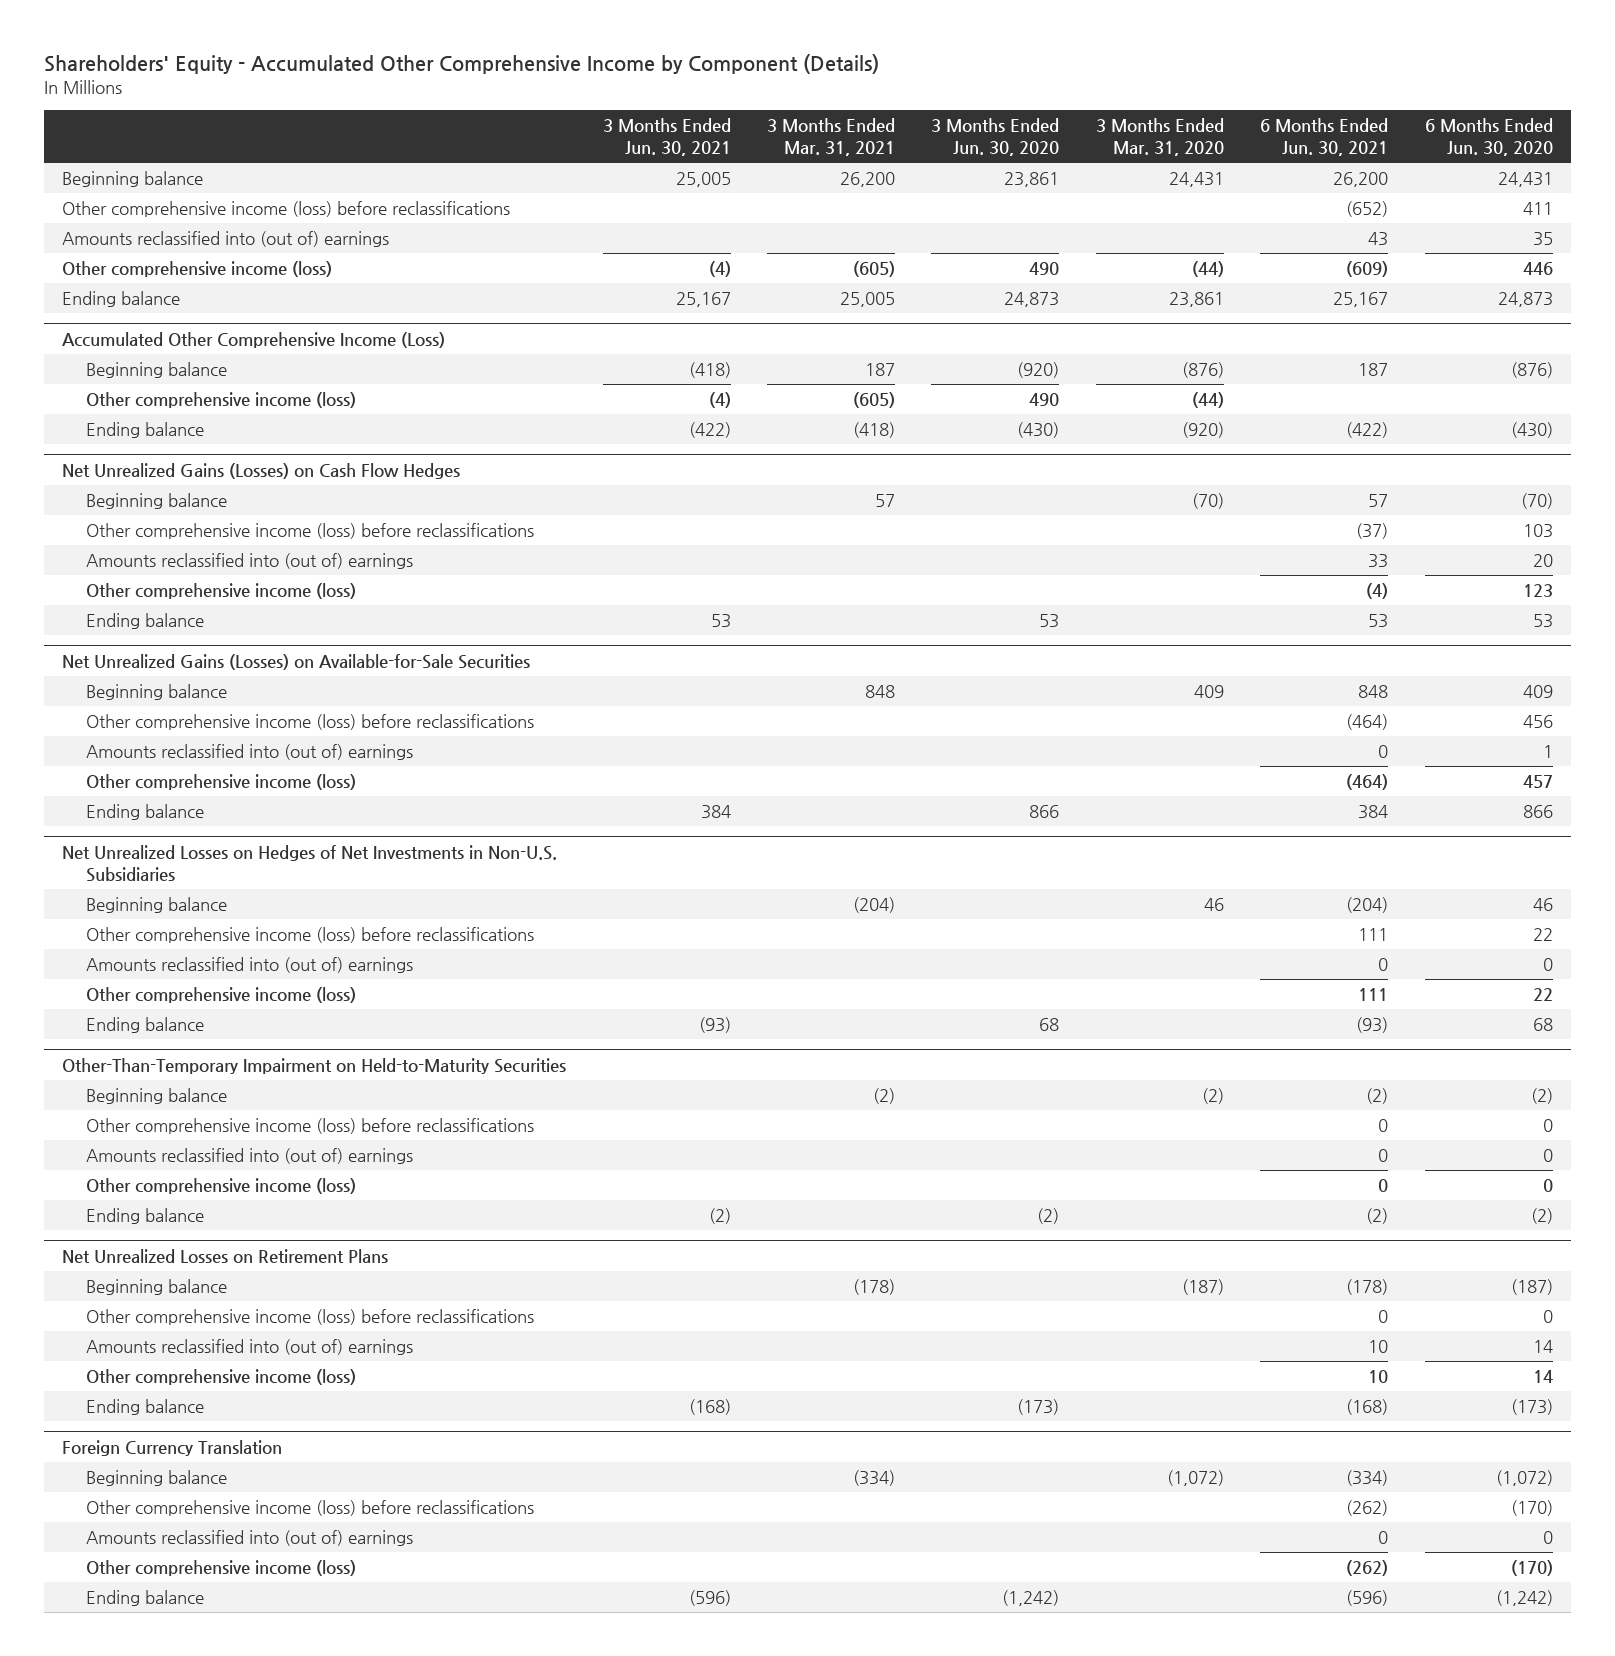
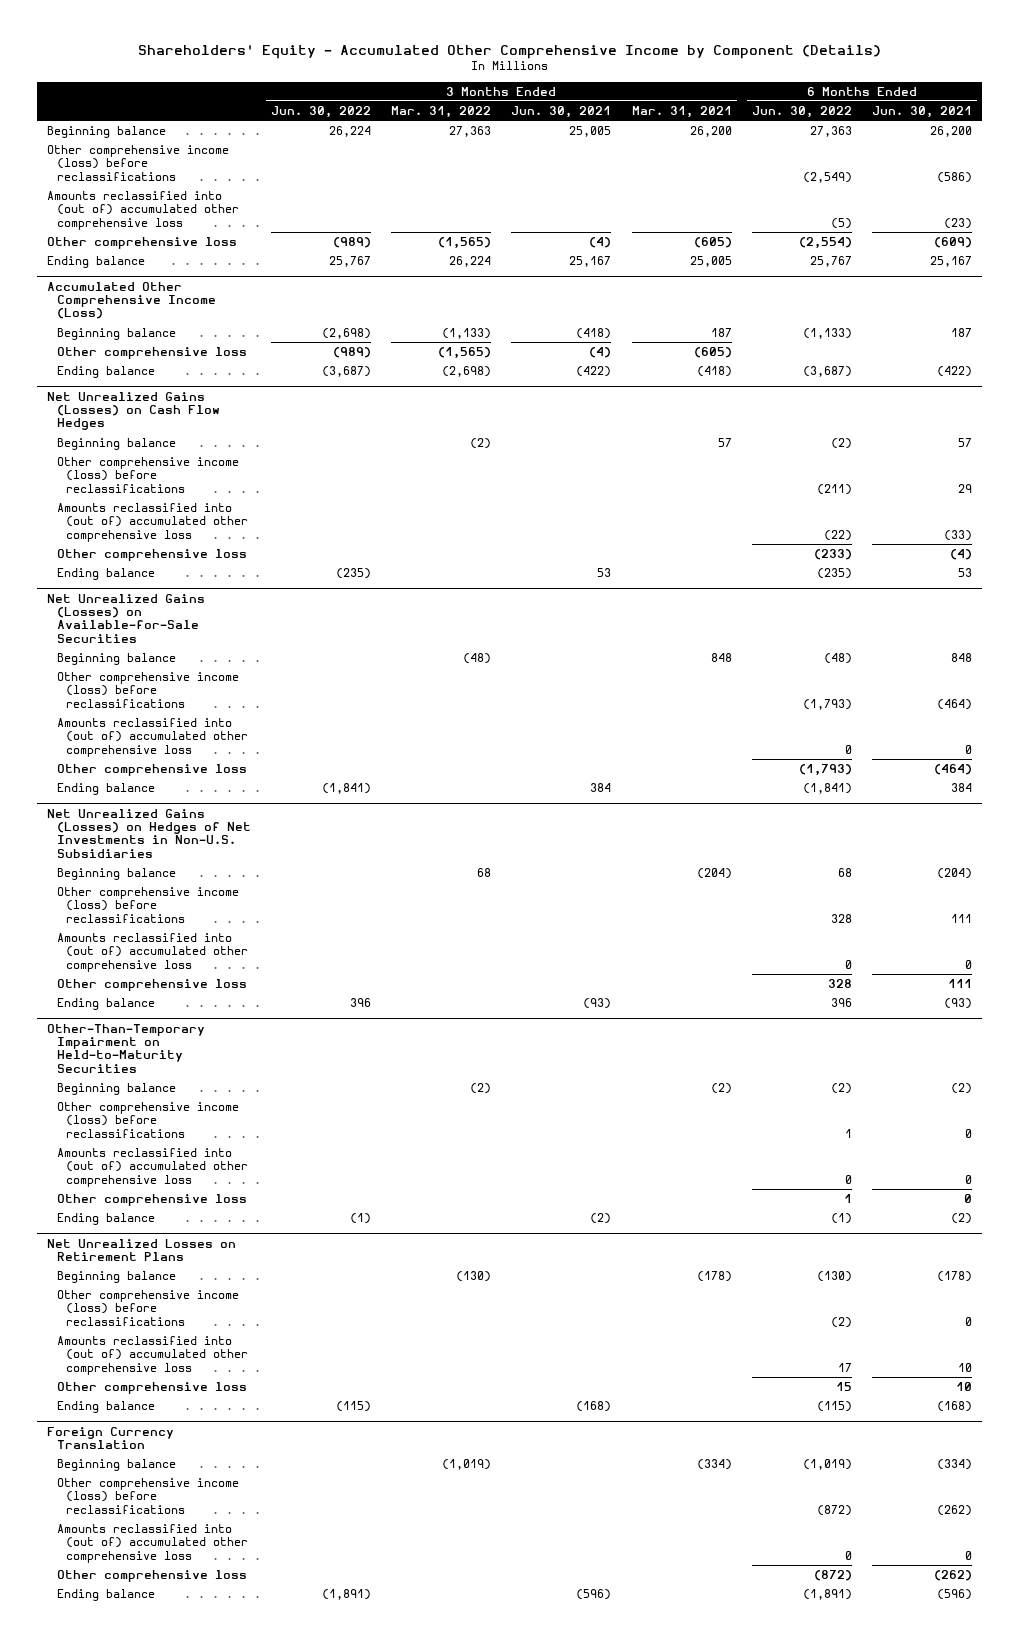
[931,117,1060,156] 3 Months Ended Jun. 30, 2020 -> none
[1095,117,1224,156] 3 Months Ended Mar. 31, 2020 -> none
[1424,117,1553,156] 6 Months Ended Jun. 30, 2020 -> none
none -> [270,105,371,118] Jun. 30, 2022
none -> [391,105,492,118] Mar. 31, 2022
none -> [751,105,852,118] Jun. 30, 2022
[1346,201,1389,218] (652) -> [937,171,973,183] (586)
[62,231,390,248] Amounts reclassified into (out of) earnings -> [47,190,239,230] Amounts reclassified into (out of) accumulated other comprehensive loss
[1368,232,1389,247] 43 -> [944,217,973,229] (23)
[62,261,333,278] Other comprehensive income (loss) -> [47,236,238,249] Other comprehensive loss
[85,392,356,409] Other comprehensive income (loss) -> [56,346,247,359] Other comprehensive loss
[1356,523,1389,540] (37) -> [958,483,973,493] 29
[85,553,413,570] Amounts reclassified into (out of) earnings -> [56,502,249,542] Amounts reclassified into (out of) accumulated other comprehensive loss
[1368,554,1389,569] 33 -> [944,529,973,541] (33)
[85,583,356,600] Other comprehensive income (loss) -> [56,548,247,561] Other comprehensive loss
[85,744,413,761] Amounts reclassified into (out of) earnings -> [56,717,249,757] Amounts reclassified into (out of) accumulated other comprehensive loss
[85,774,356,791] Other comprehensive income (loss) -> [56,763,247,776] Other comprehensive loss
[62,845,558,883] Net Unrealized Losses on Hedges of Net Investments in Non-U.S. Subsidiaries -> [47,808,251,858] Net Unrealized Gains (Losses) on Hedges of Net Investments in Non-U.S. Subsidiaries
[85,957,413,974] Amounts reclassified into (out of) earnings -> [56,932,249,972] Amounts reclassified into (out of) accumulated other comprehensive loss
[85,987,356,1004] Other comprehensive income (loss) -> [56,978,247,991] Other comprehensive loss
[85,1148,413,1165] Amounts reclassified into (out of) earnings -> [56,1147,249,1187] Amounts reclassified into (out of) accumulated other comprehensive loss
[85,1178,356,1195] Other comprehensive income (loss) -> [56,1193,247,1206] Other comprehensive loss
[85,1339,413,1356] Amounts reclassified into (out of) earnings -> [56,1335,249,1375] Amounts reclassified into (out of) accumulated other comprehensive loss
[85,1369,356,1386] Other comprehensive income (loss) -> [56,1381,247,1394] Other comprehensive loss
[85,1530,413,1547] Amounts reclassified into (out of) earnings -> [56,1523,249,1563] Amounts reclassified into (out of) accumulated other comprehensive loss
[85,1560,356,1577] Other comprehensive income (loss) -> [56,1569,247,1582] Other comprehensive loss

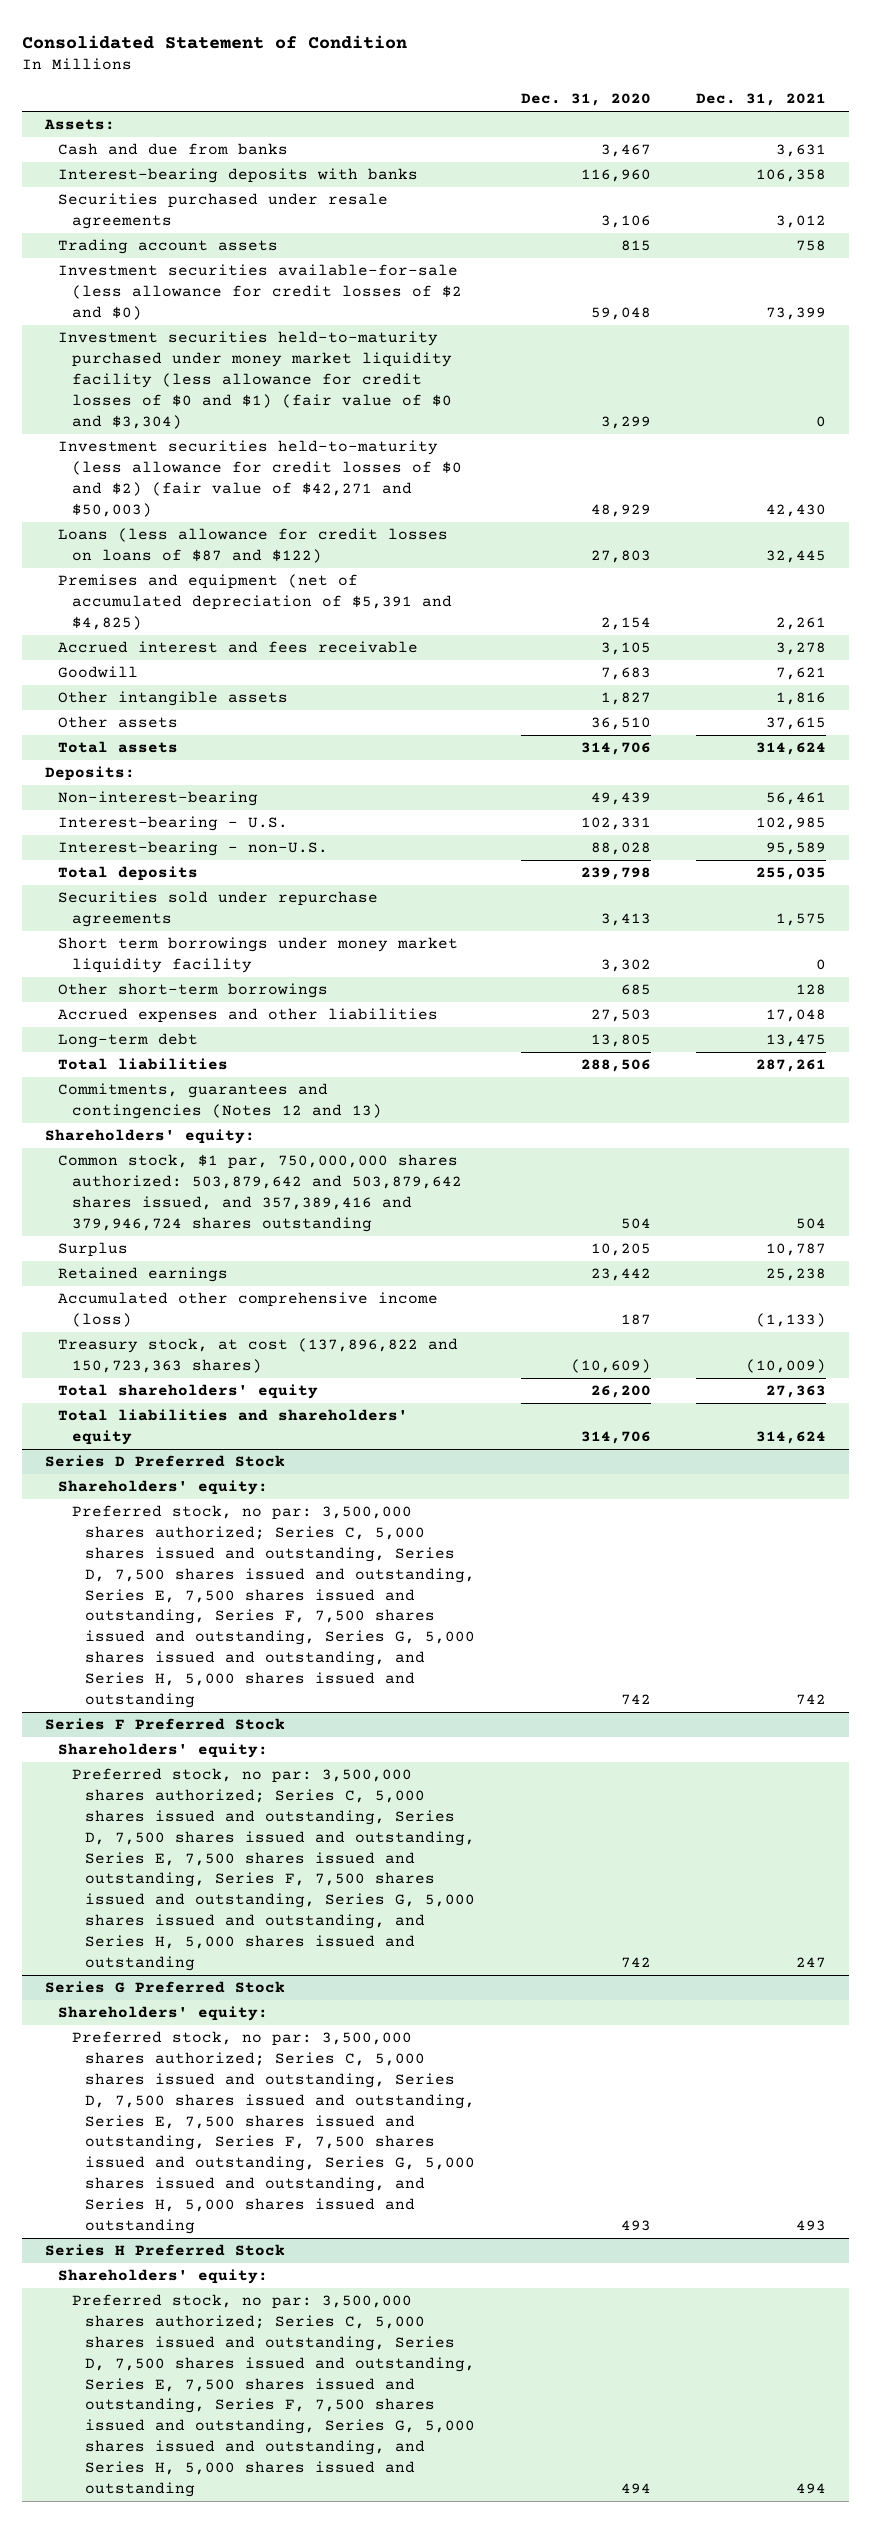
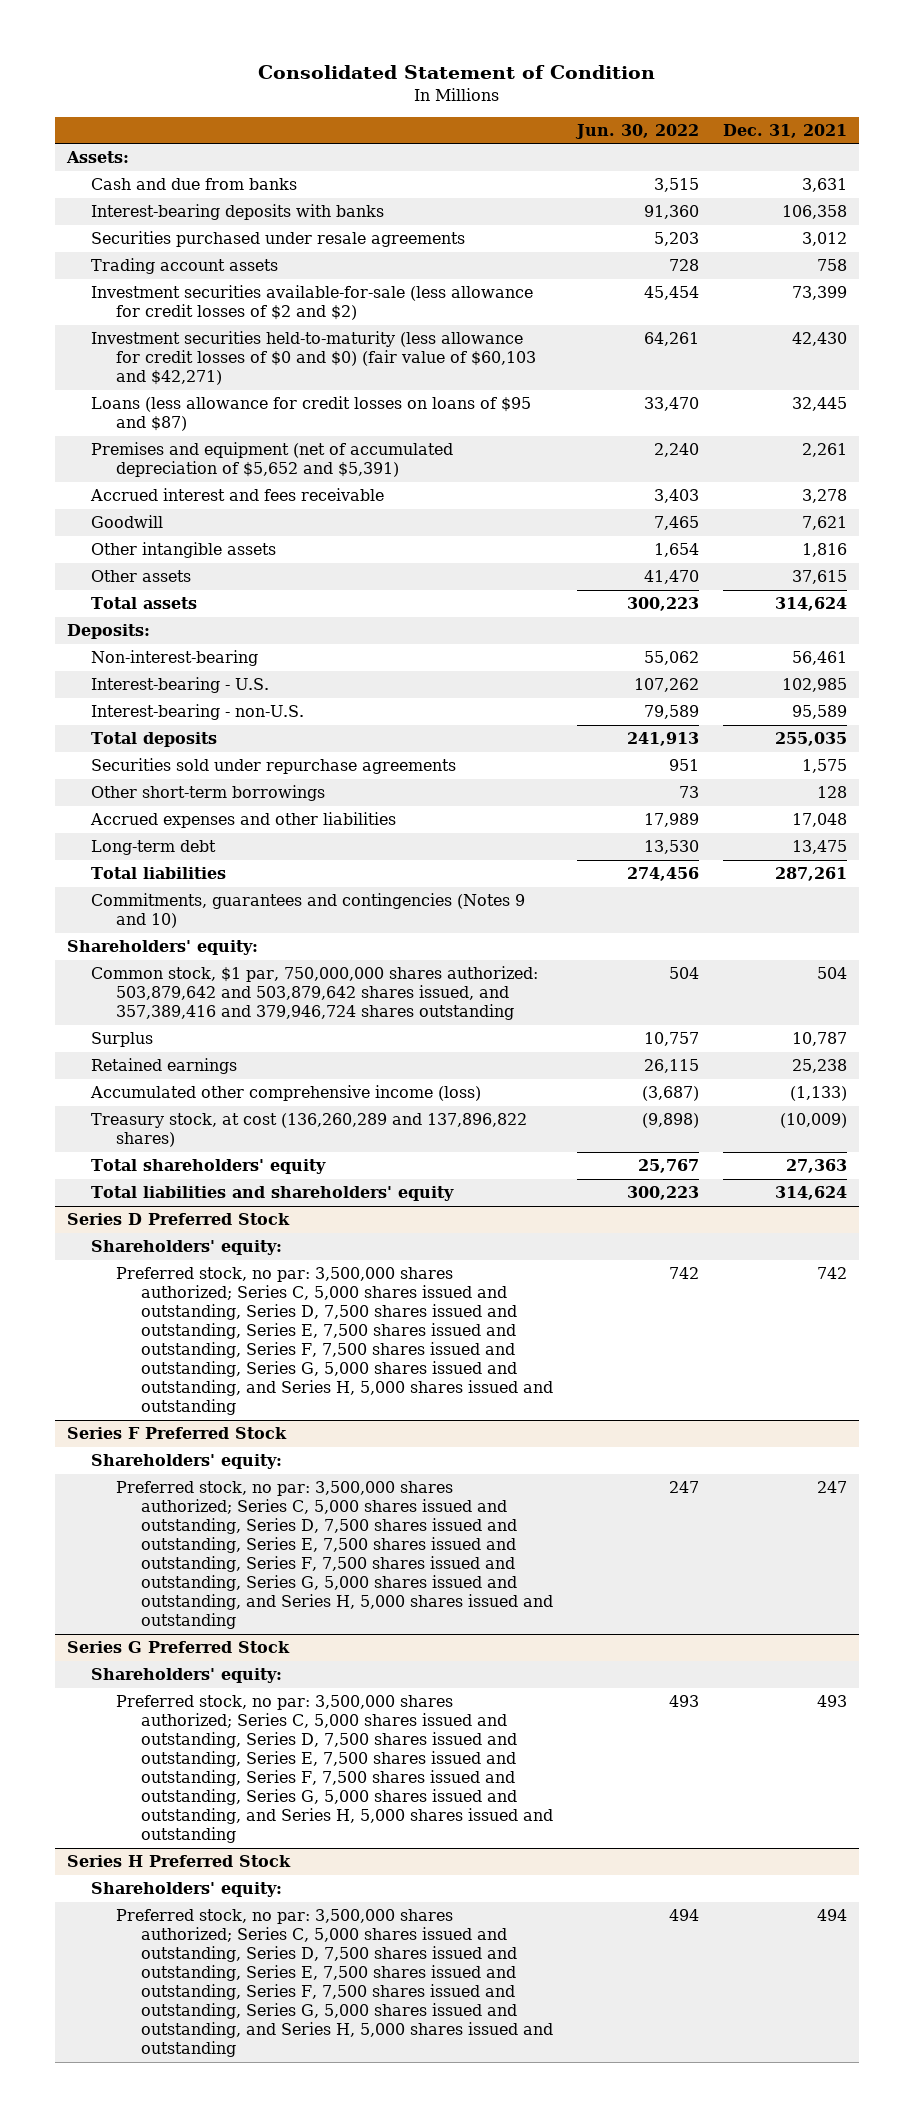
[520,93,651,107] Dec. 31, 2020 -> none
none -> [575,123,700,139] Jun. 30, 2022
[58,331,452,429] Investment securities held-to-maturity purchased under money market liquidity facility (less allowance for credit losses of $0 and $1) (fair value of $0 and $3,304) -> none
[58,264,462,321] Investment securities available-for-sale (less allowance for credit losses of $2 and $0) -> [91,285,534,321] Investment securities available-for-sale (less allowance for credit losses of $2 and $2)
[58,440,462,517] Investment securities held-to-maturity (less allowance for credit losses of $0 and $2) (fair value of $42,271 and $50,003) -> [91,331,537,386] Investment securities held-to-maturity (less allowance for credit losses of $0 and $0) (fair value of $60,103 and $42,271)
[58,528,449,564] Loans (less allowance for credit losses on loans of $87 and $122) -> [91,396,532,432] Loans (less allowance for credit losses on loans of $95 and $87)
[58,574,452,631] Premises and equipment (net of accumulated depreciation of $5,391 and $4,825) -> [91,442,454,478] Premises and equipment (net of accumulated depreciation of $5,652 and $5,391)
[58,937,459,974] Short term borrowings under money market liquidity facility -> none
[58,1083,382,1120] Commitments, guarantees and contingencies (Notes 12 and 13) -> [91,893,526,929] Commitments, guarantees and contingencies (Notes 9 and 10)
[58,1338,459,1374] Treasury stock, at cost (137,896,822 and 150,723,363 shares) -> [91,1113,528,1148] Treasury stock, at cost (136,260,289 and 137,896,822 shares)

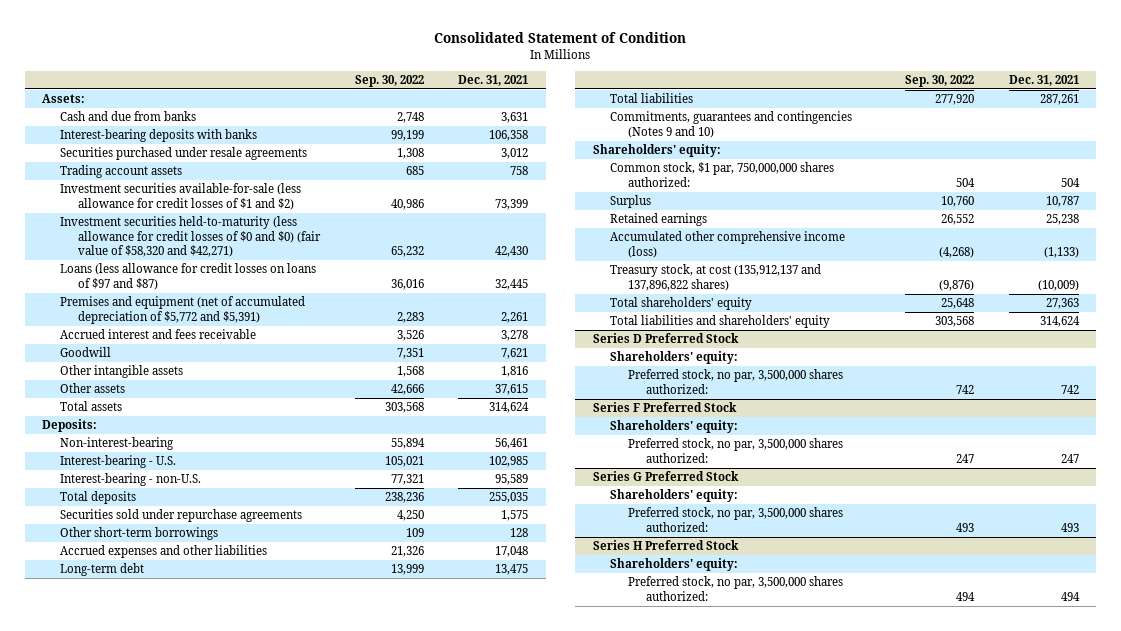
[575,123,700,139] Jun. 30, 2022 -> none
none -> [354,74,424,87] Sep. 30, 2022
[91,285,534,321] Investment securities available-for-sale (less allowance for credit losses of $2 and $2) -> [59,183,301,210] Investment securities available-for-sale (less allowance for credit losses of $1 and $2)
[91,331,537,386] Investment securities held-to-maturity (less allowance for credit losses of $0 and $0) (fair value of $60,103 and $42,271) -> [59,216,321,258] Investment securities held-to-maturity (less allowance for credit losses of $0 and $0) (fair value of $58,320 and $42,271)
[91,396,532,432] Loans (less allowance for credit losses on loans of $95 and $87) -> [59,263,316,290] Loans (less allowance for credit losses on loans of $97 and $87)
[91,442,454,478] Premises and equipment (net of accumulated depreciation of $5,652 and $5,391) -> [59,296,305,324] Premises and equipment (net of accumulated depreciation of $5,772 and $5,391)
[91,966,539,1021] Common stock, $1 par, 750,000,000 shares authorized: 503,879,642 and 503,879,642 shares issued, and 357,389,416 and 379,946,724 shares outstanding -> [610,162,835,187] Common stock, $1 par, 750,000,000 shares authorized:
[91,1113,528,1148] Treasury stock, at cost (136,260,289 and 137,896,822 shares) -> [610,264,822,291] Treasury stock, at cost (135,912,137 and 137,896,822 shares)
[116,1267,553,1416] Preferred stock, no par: 3,500,000 shares authorized; Series C, 5,000 shares issued and outstanding, Series D, 7,500 shares issued and outstanding, Series E, 7,500 shares issued and outstanding, Series F, 7,500 shares issued and outstanding, Series G, 5,000 shares issued and outstanding, and Series H, 5,000 shares issued and outstanding -> [628,369,844,394] Preferred stock, no par, 3,500,000 shares authorized:
[116,1481,553,1630] Preferred stock, no par: 3,500,000 shares authorized; Series C, 5,000 shares issued and outstanding, Series D, 7,500 shares issued and outstanding, Series E, 7,500 shares issued and outstanding, Series F, 7,500 shares issued and outstanding, Series G, 5,000 shares issued and outstanding, and Series H, 5,000 shares issued and outstanding -> [628,438,844,463] Preferred stock, no par, 3,500,000 shares authorized:
[116,1695,553,1844] Preferred stock, no par: 3,500,000 shares authorized; Series C, 5,000 shares issued and outstanding, Series D, 7,500 shares issued and outstanding, Series E, 7,500 shares issued and outstanding, Series F, 7,500 shares issued and outstanding, Series G, 5,000 shares issued and outstanding, and Series H, 5,000 shares issued and outstanding -> [628,507,844,532] Preferred stock, no par, 3,500,000 shares authorized:
[116,1909,553,2058] Preferred stock, no par: 3,500,000 shares authorized; Series C, 5,000 shares issued and outstanding, Series D, 7,500 shares issued and outstanding, Series E, 7,500 shares issued and outstanding, Series F, 7,500 shares issued and outstanding, Series G, 5,000 shares issued and outstanding, and Series H, 5,000 shares issued and outstanding -> [628,576,844,601] Preferred stock, no par, 3,500,000 shares authorized:

